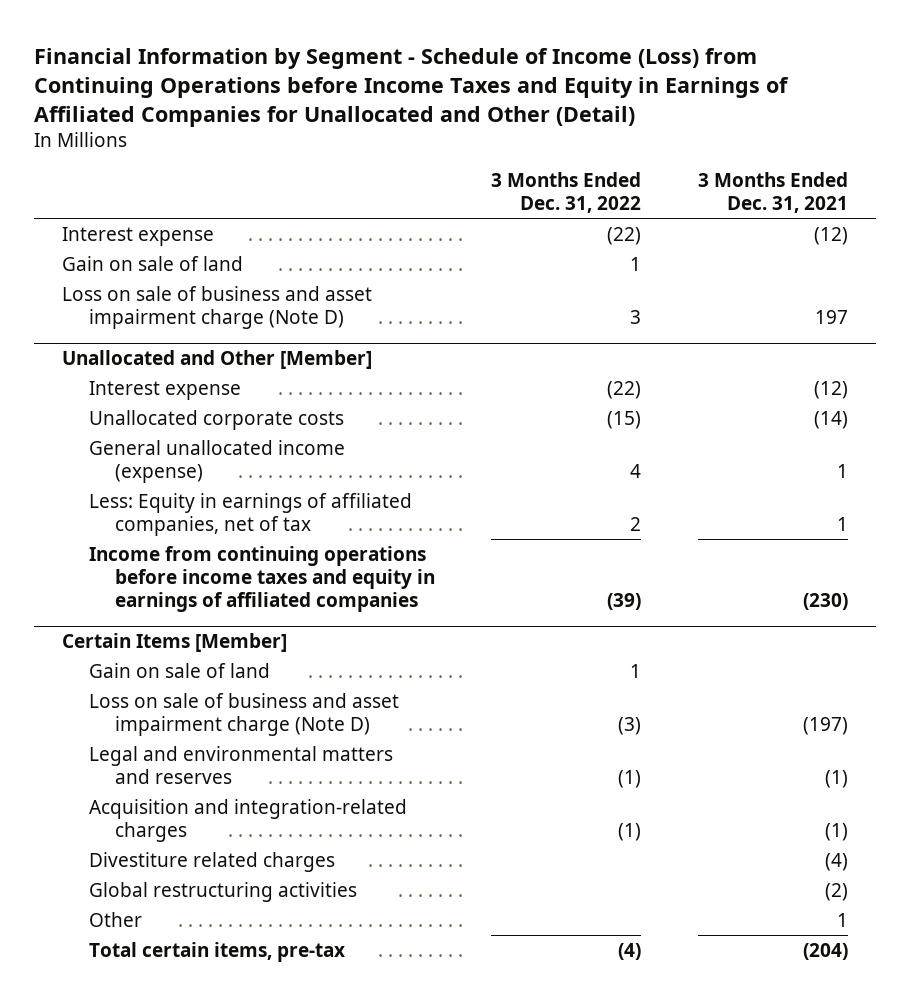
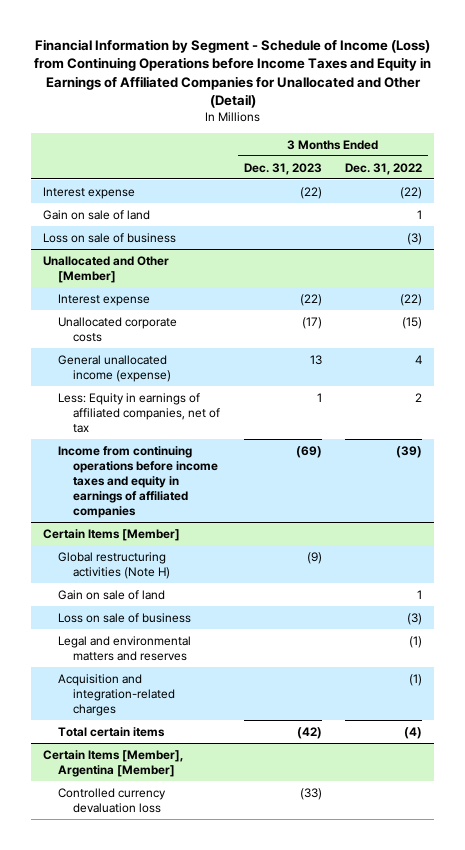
[697,172,848,214] 3 Months Ended Dec. 31, 2021 -> none
none -> [243,162,322,175] Dec. 31, 2023
[62,285,373,329] Loss on sale of business and asset impairment charge (Note D) -> none
none -> [43,232,177,243] Loss on sale of business
none -> [58,551,171,579] Global restructuring activities (Note H)
[88,692,399,736] Loss on sale of business and asset impairment charge (Note D) -> none
none -> [58,612,192,623] Loss on sale of business
[88,851,335,872] Divestiture related charges -> none
[88,881,357,902] Global restructuring activities -> none
[88,911,142,927] Other -> none
[88,941,345,962] Total certain items, pre-tax -> [58,726,166,737] Total certain items
none -> [43,749,184,777] Certain Items [Member], Argentina [Member]
none -> [58,787,167,813] Controlled currency devaluation loss

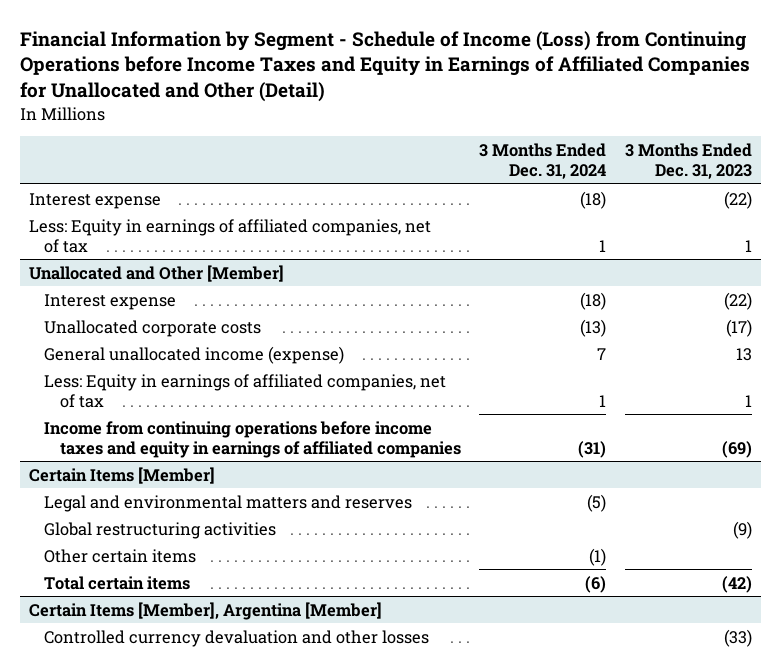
[345,162,423,175] Dec. 31, 2022 -> none
none -> [479,143,607,180] 3 Months Ended Dec. 31, 2024
[43,209,151,220] Gain on sale of land -> none
[43,232,177,243] Loss on sale of business -> none
none -> [28,218,431,253] Less: Equity in earnings of affiliated companies, net of tax
[58,551,171,579] Global restructuring activities (Note H) -> none
[58,589,166,600] Gain on sale of land -> none
[58,612,192,623] Loss on sale of business -> none
[58,673,176,716] Acquisition and integration-related charges -> none
none -> [44,521,277,539] Global restructuring activities
none -> [44,548,197,563] Other certain items
[58,787,167,813] Controlled currency devaluation loss -> [44,629,430,647] Controlled currency devaluation and other losses

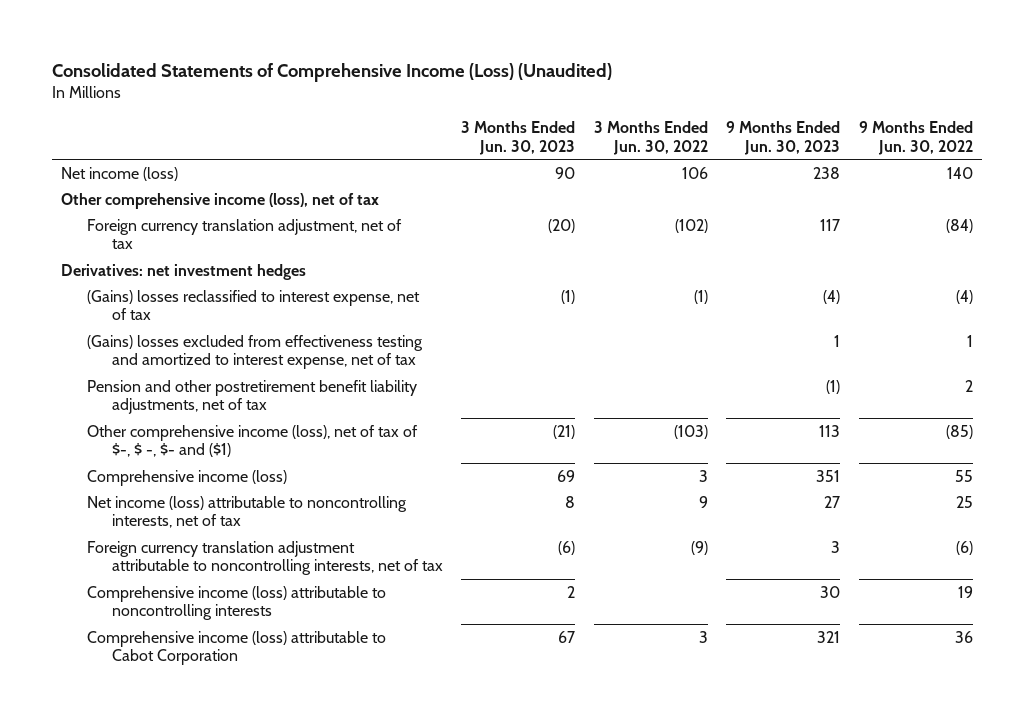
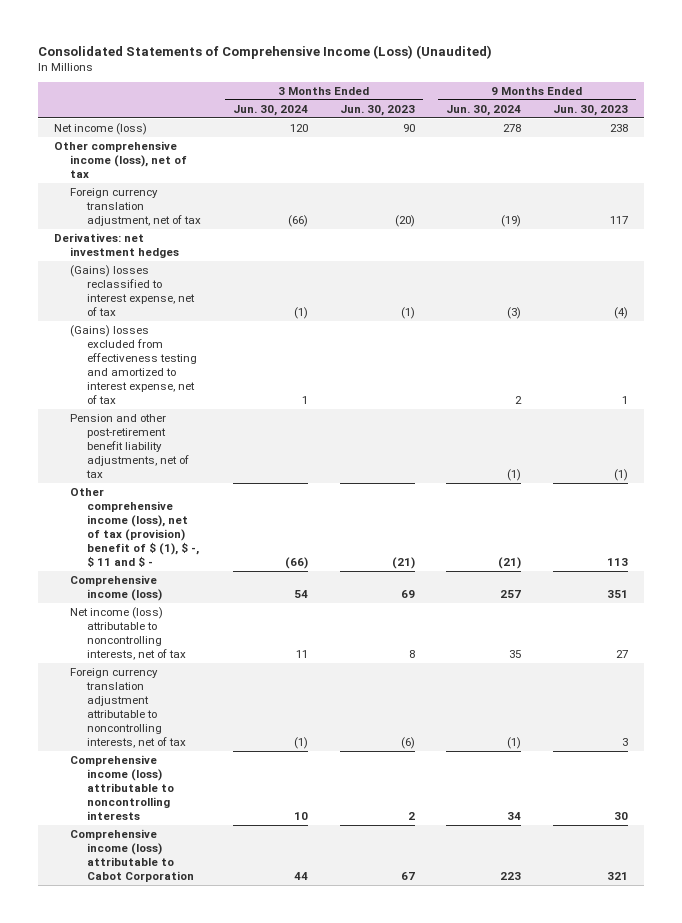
[593,120,708,155] 3 Months Ended Jun. 30, 2022 -> none
[858,120,973,155] 9 Months Ended Jun. 30, 2022 -> none
none -> [232,104,308,116] Jun. 30, 2024
none -> [446,104,522,116] Jun. 30, 2024
[86,379,417,415] Pension and other postretirement benefit liability adjustments, net of tax -> [70,413,189,478] Pension and other post-retirement benefit liability adjustments, net of tax
[86,424,418,458] Other comprehensive income (loss), net of tax of $-, $ -, $- and ($1) -> [70,487,199,567] Other comprehensive income (loss), net of tax (provision) benefit of $ (1), $ -, $ 11 and $ -

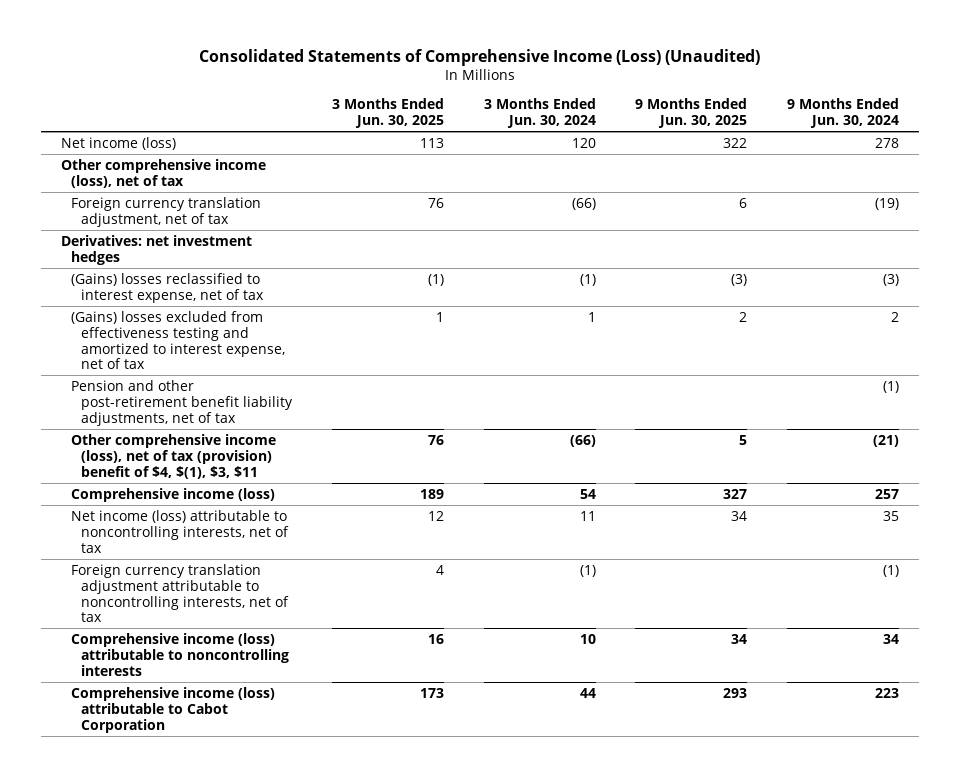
[339,104,415,116] Jun. 30, 2023 -> none
[553,104,629,116] Jun. 30, 2023 -> none
none -> [331,98,444,129] 3 Months Ended Jun. 30, 2025
none -> [635,98,748,129] 9 Months Ended Jun. 30, 2025
[70,487,199,567] Other comprehensive income (loss), net of tax (provision) benefit of $ (1), $ -, $ 11 and $ - -> [70,433,276,479] Other comprehensive income (loss), net of tax (provision) benefit of $4, $(1), $3, $11

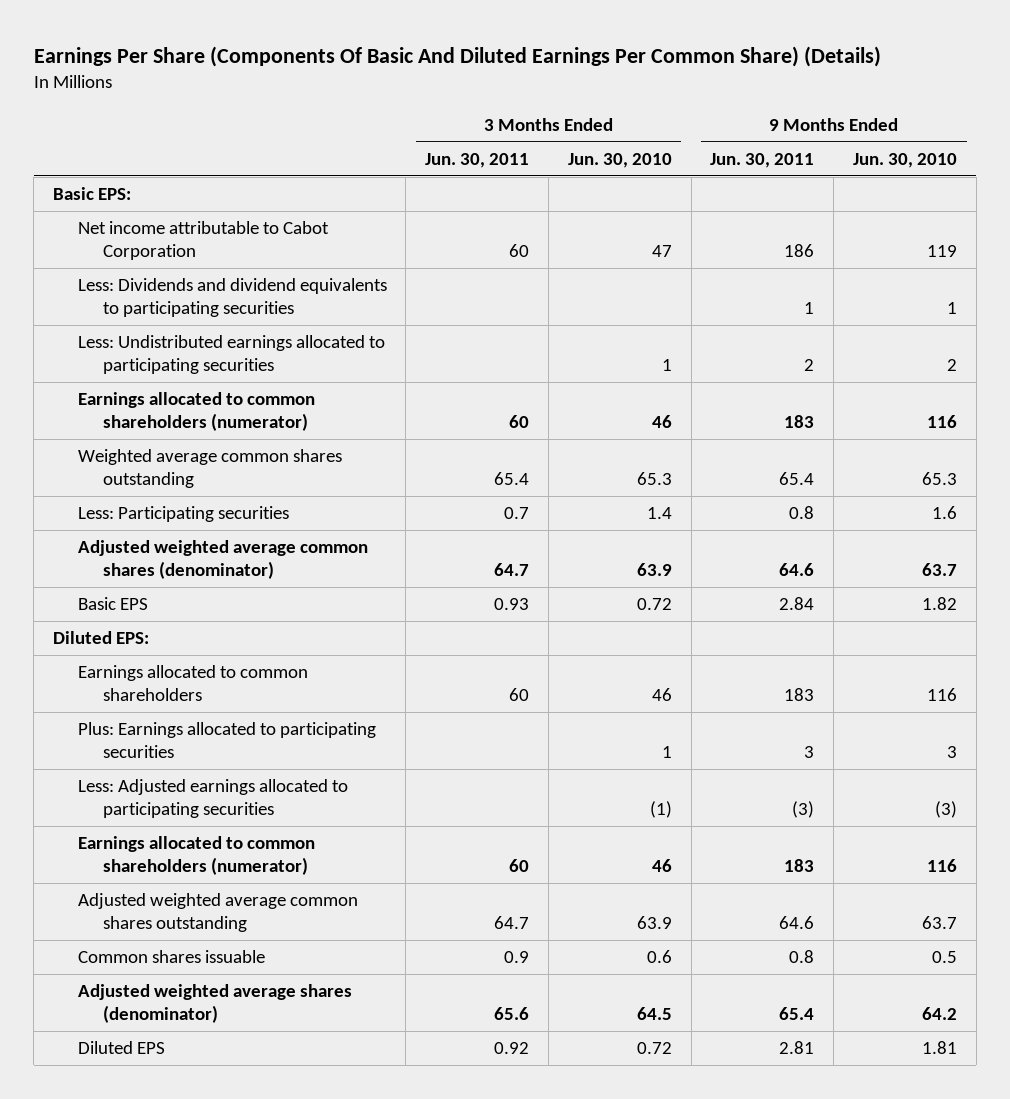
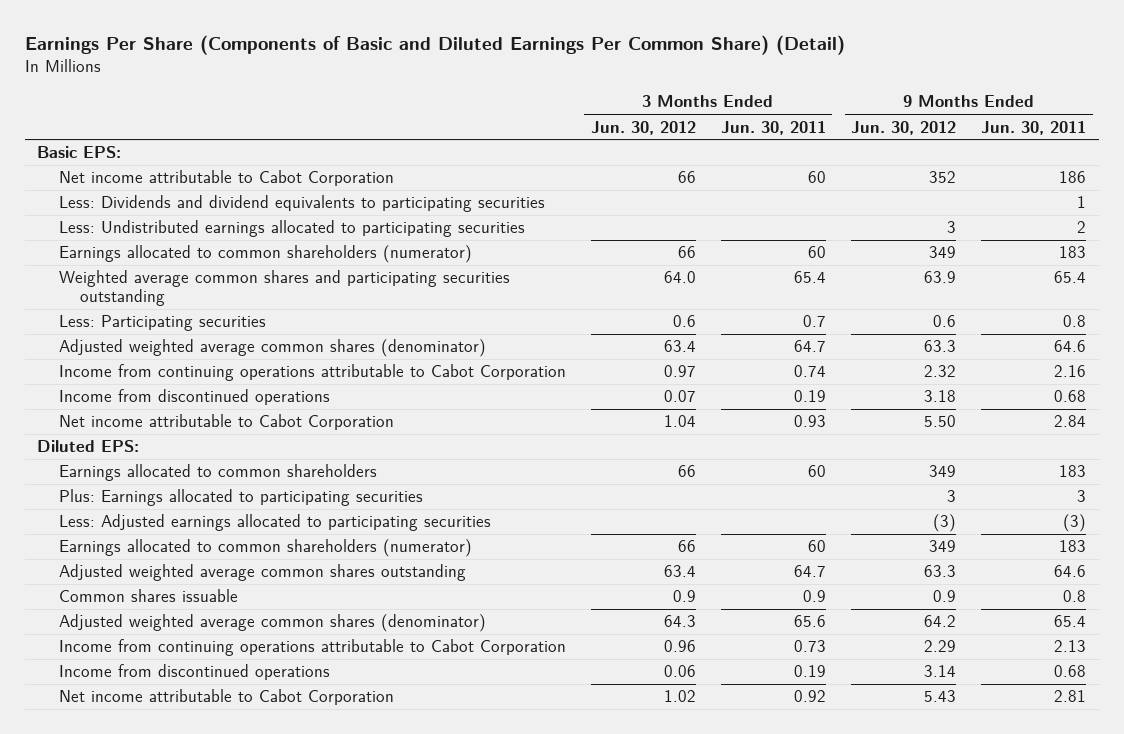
[33,45,881,67] Earnings Per Share (Components Of Basic And Diluted Earnings Per Common Share) (Details) -> [24,35,845,56] Earnings Per Share (Components of Basic and Diluted Earnings Per Common Share) (Detail)
[567,152,672,168] Jun. 30, 2010 -> none
[852,152,957,168] Jun. 30, 2010 -> none
none -> [590,120,696,135] Jun. 30, 2012
none -> [851,120,957,135] Jun. 30, 2012
[77,449,342,488] Weighted average common shares outstanding -> [58,270,510,307] Weighted average common shares and participating securities outstanding
none -> [58,364,566,382] Income from continuing operations attributable to Cabot Corporation
none -> [58,389,330,406] Income from discontinued operations
[77,597,148,611] Basic EPS -> [58,414,394,431] Net income attributable to Cabot Corporation
[77,984,352,1023] Adjusted weighted average shares (denominator) -> [58,614,486,633] Adjusted weighted average common shares (denominator)
none -> [58,639,566,657] Income from continuing operations attributable to Cabot Corporation
none -> [58,664,330,681] Income from discontinued operations
[77,1041,165,1055] Diluted EPS -> [58,689,394,706] Net income attributable to Cabot Corporation

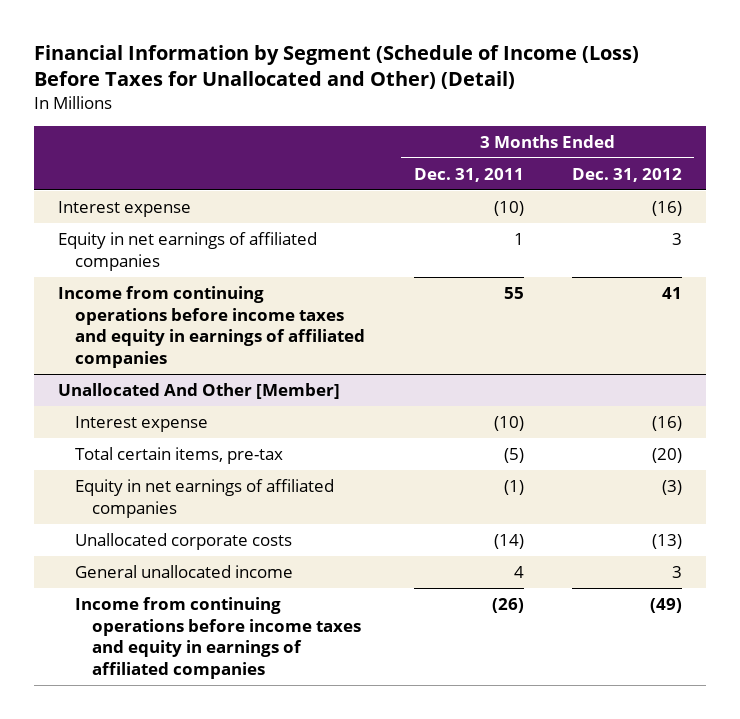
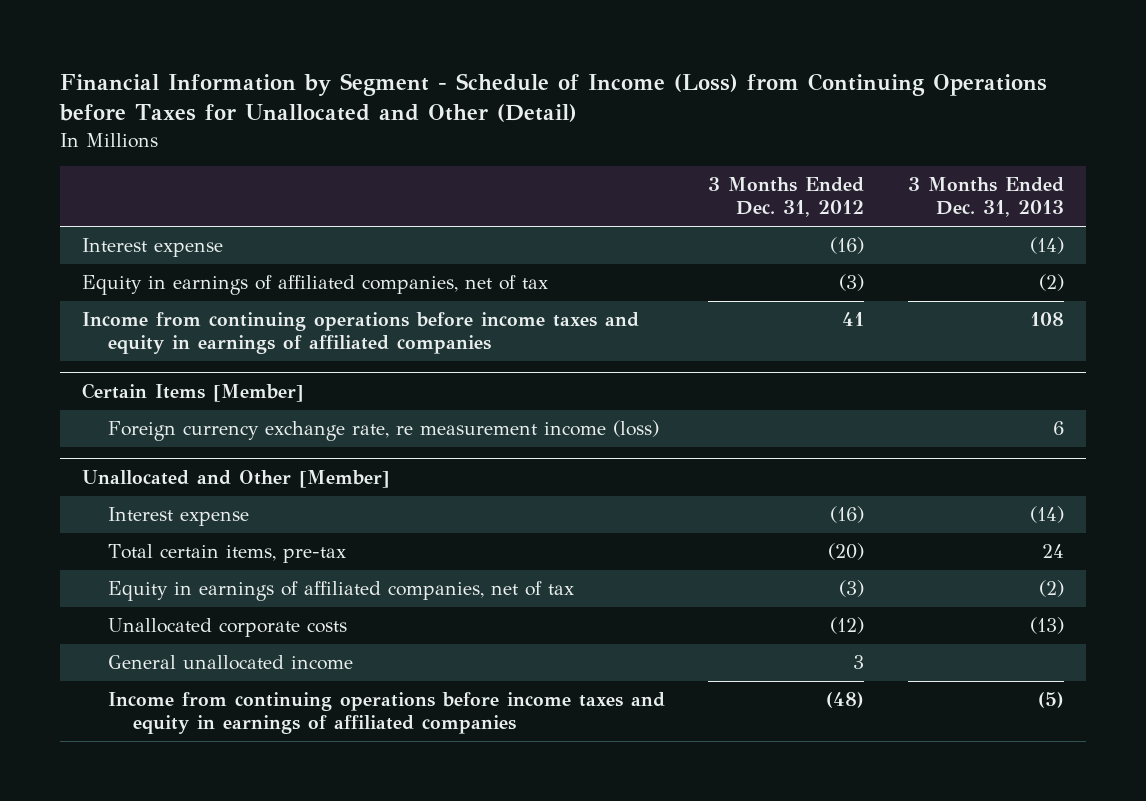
[33,44,639,90] Financial Information by Segment (Schedule of Income (Loss) Before Taxes for Unallocated and Other) (Detail) -> [59,73,1048,123] Financial Information by Segment - Schedule of Income (Loss) from Continuing Operations before Taxes for Unallocated and Other (Detail)
[413,167,524,182] Dec. 31, 2011 -> none
none -> [908,177,1065,218] 3 Months Ended Dec. 31, 2013
[57,231,317,271] Equity in net earnings of affiliated companies -> [82,275,549,296] Equity in earnings of affiliated companies, net of tax
[672,232,683,245] 3 -> [839,274,865,292] (3)
none -> [82,382,305,402] Certain Items [Member]
none -> [107,420,659,442] Foreign currency exchange rate, re measurement income (loss)
[57,382,340,399] Unallocated And Other [Member] -> [82,469,391,488] Unallocated and Other [Member]
[75,478,335,518] Equity in net earnings of affiliated companies -> [107,581,574,602] Equity in earnings of affiliated companies, net of tax
[652,533,683,549] (13) -> [830,617,865,635] (12)
[650,597,683,613] (49) -> [826,692,865,709] (48)

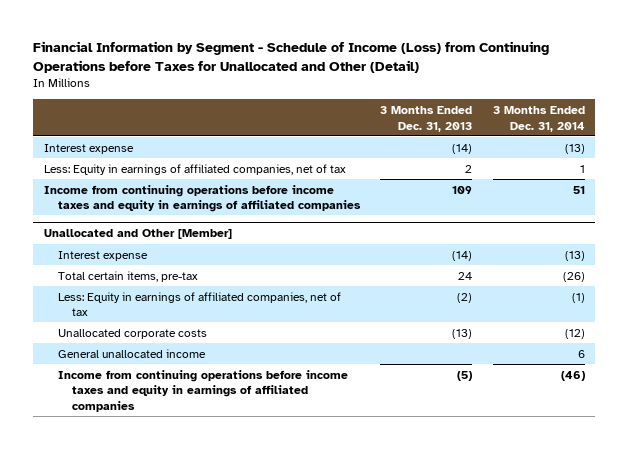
[708,177,865,218] 3 Months Ended Dec. 31, 2012 -> none
none -> [492,106,585,132] 3 Months Ended Dec. 31, 2014
[82,382,305,402] Certain Items [Member] -> none
[107,420,659,442] Foreign currency exchange rate, re measurement income (loss) -> none
[82,275,549,296] Equity in earnings of affiliated companies, net of tax -> [43,163,346,175] Less: Equity in earnings of affiliated companies, net of tax
[1039,274,1065,292] (2) -> [465,164,473,173] 2
[1030,312,1065,327] 108 -> [452,185,473,194] 109
[107,581,574,602] Equity in earnings of affiliated companies, net of tax -> [57,291,341,317] Less: Equity in earnings of affiliated companies, net of tax

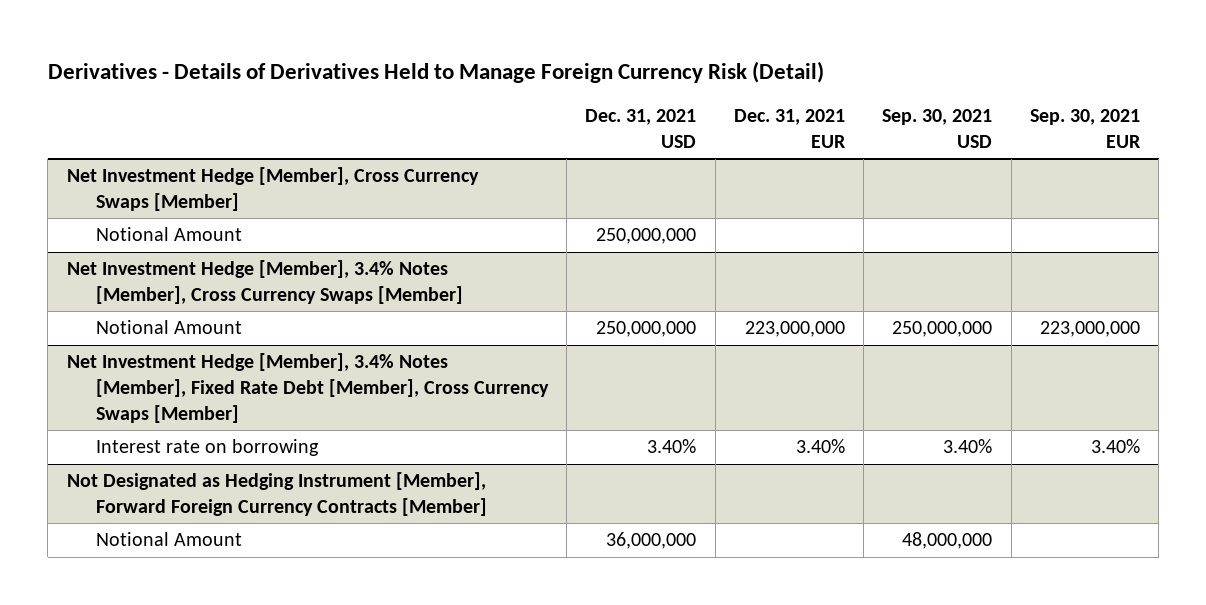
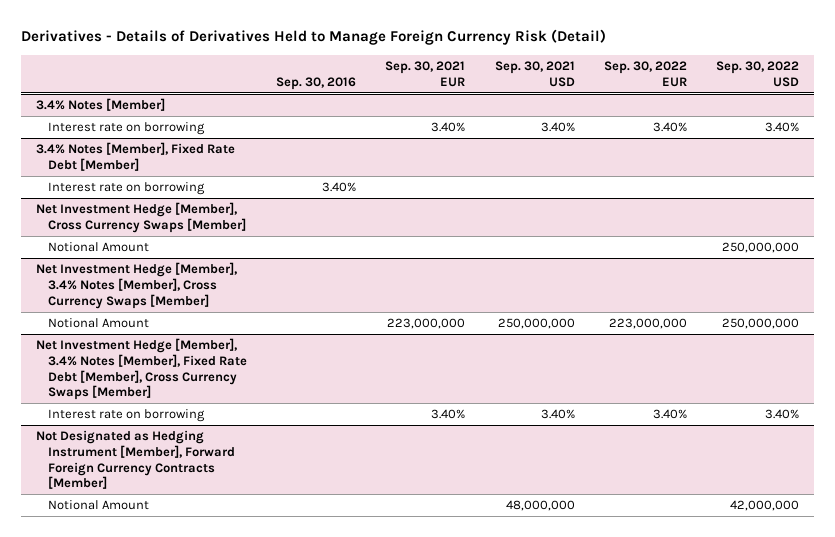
[585,109,697,148] Dec. 31, 2021 USD -> none
[733,109,846,148] Dec. 31, 2021 EUR -> none
none -> [276,76,357,90] Sep. 30, 2016
none -> [604,60,688,87] Sep. 30, 2022 EUR
none -> [716,60,800,87] Sep. 30, 2022 USD
none -> [35,98,165,112] 3.4% Notes [Member]
none -> [47,122,205,136] Interest rate on borrowing
none -> [35,142,235,171] 3.4% Notes [Member], Fixed Rate Debt [Member]
none -> [47,182,205,196] Interest rate on borrowing

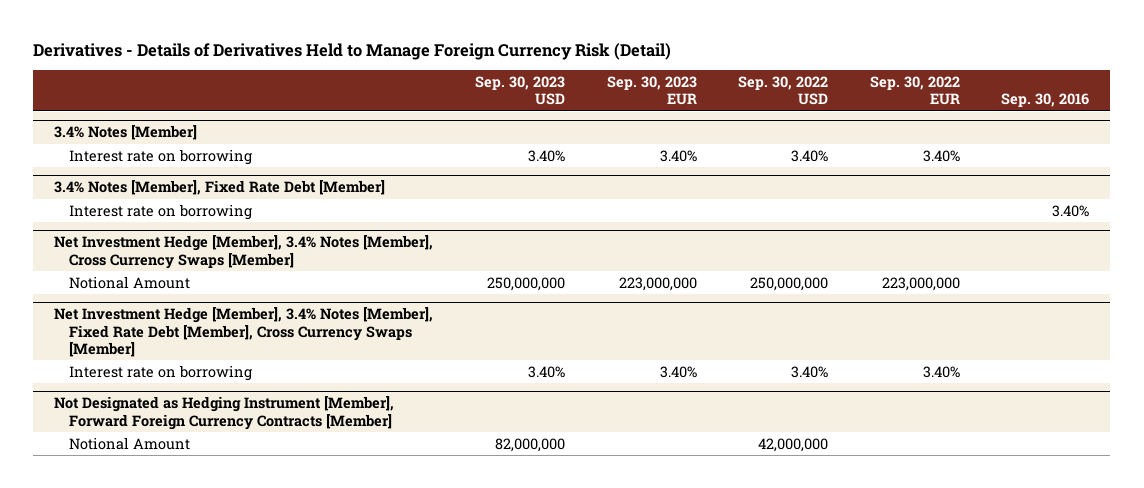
[385,60,466,87] Sep. 30, 2021 EUR -> none
[494,60,575,87] Sep. 30, 2021 USD -> none
none -> [474,76,565,106] Sep. 30, 2023 USD
none -> [606,76,697,106] Sep. 30, 2023 EUR
[35,202,246,233] Net Investment Hedge [Member], Cross Currency Swaps [Member] -> none
[47,242,149,253] Notional Amount -> none

